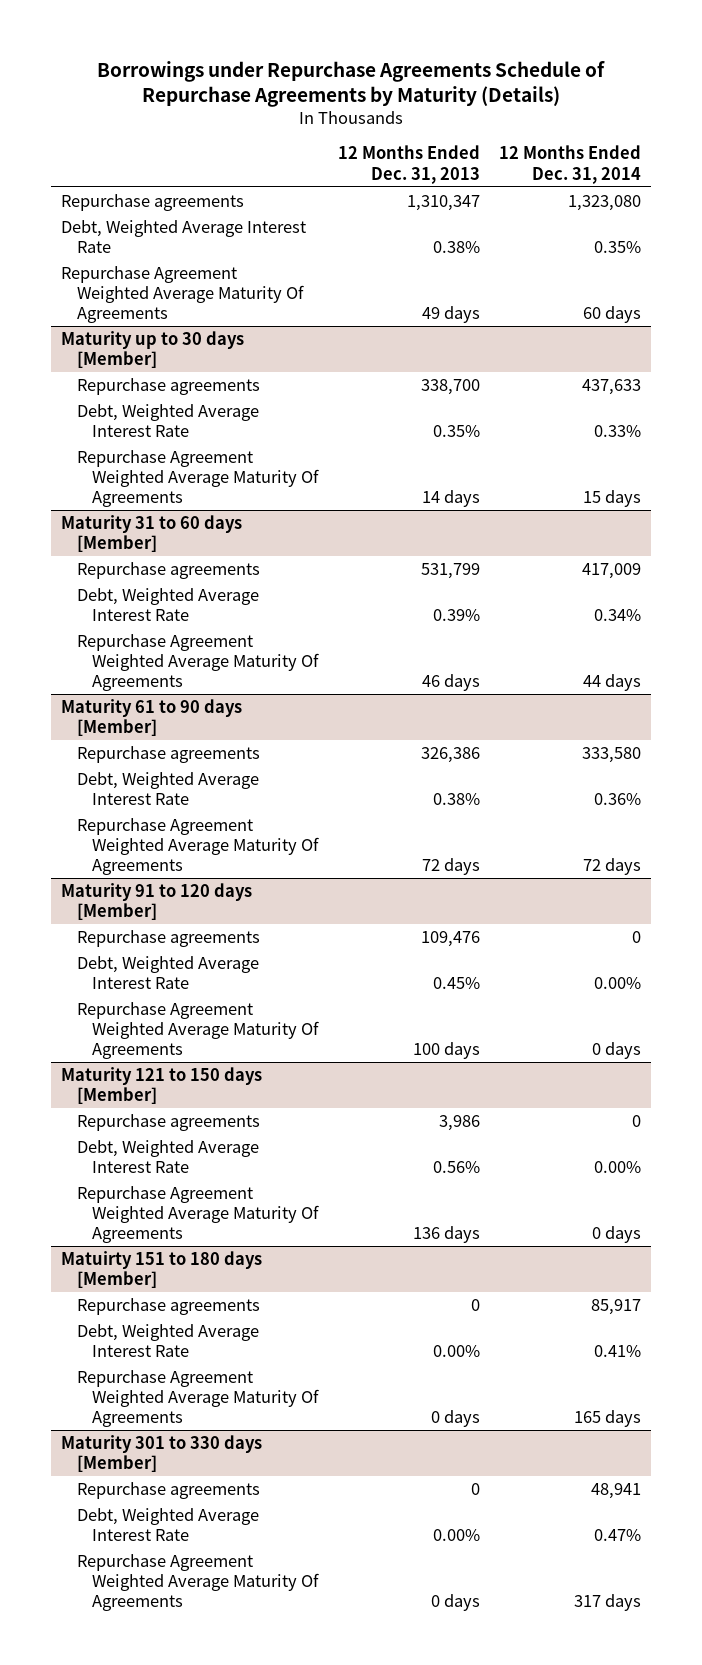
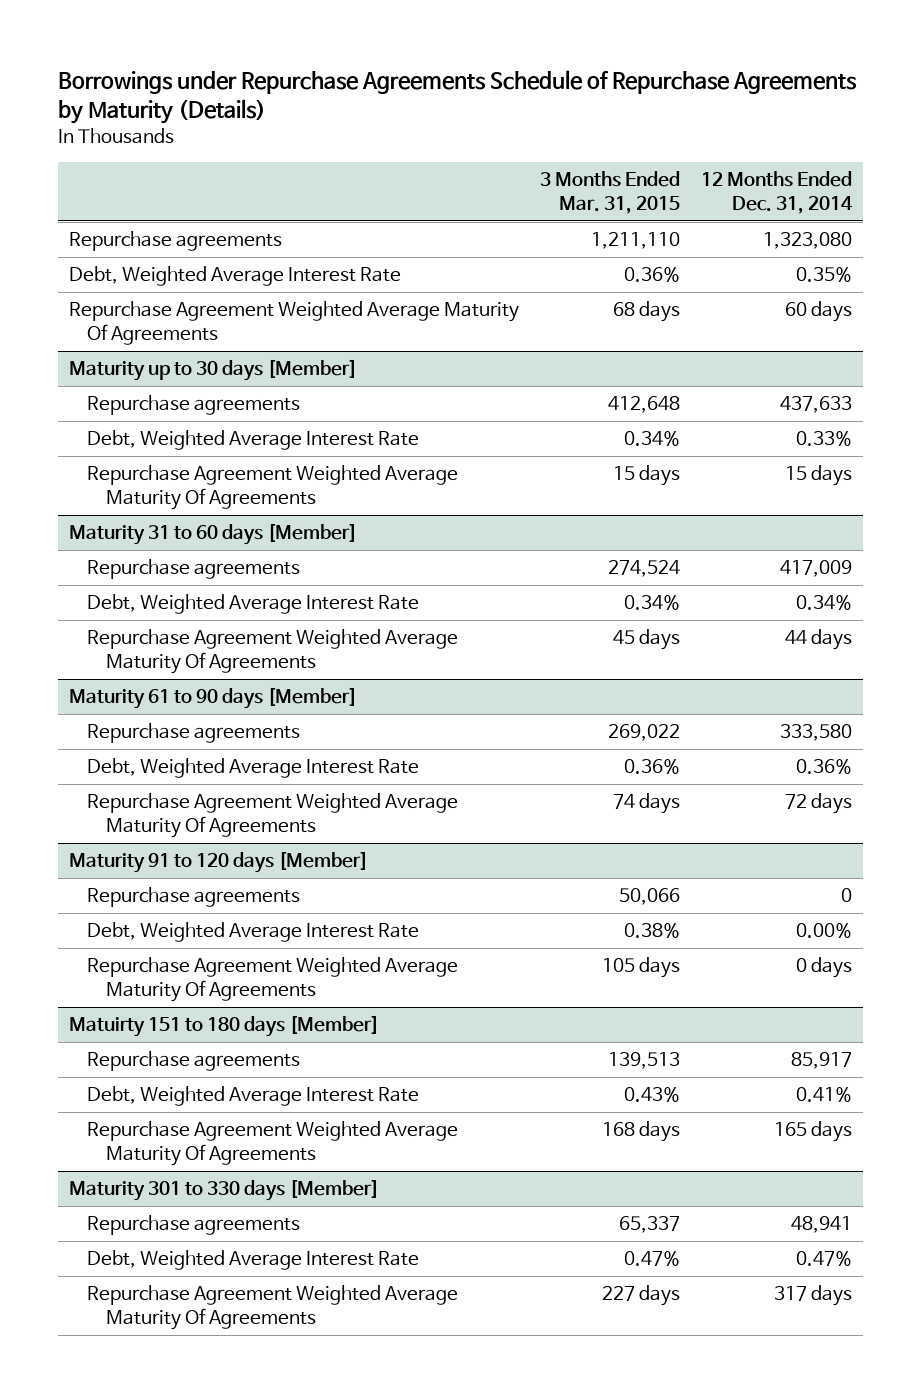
[337,145,480,184] 12 Months Ended Dec. 31, 2013 -> none
none -> [540,171,681,215] 3 Months Ended Mar. 31, 2015
[61,1066,263,1105] Maturity 121 to 150 days [Member] -> none
[76,1113,260,1131] Repurchase agreements -> none
[76,1139,259,1174] Debt, Weighted Average Interest Rate -> none
[76,1185,320,1244] Repurchase Agreement Weighted Average Maturity Of Agreements -> none

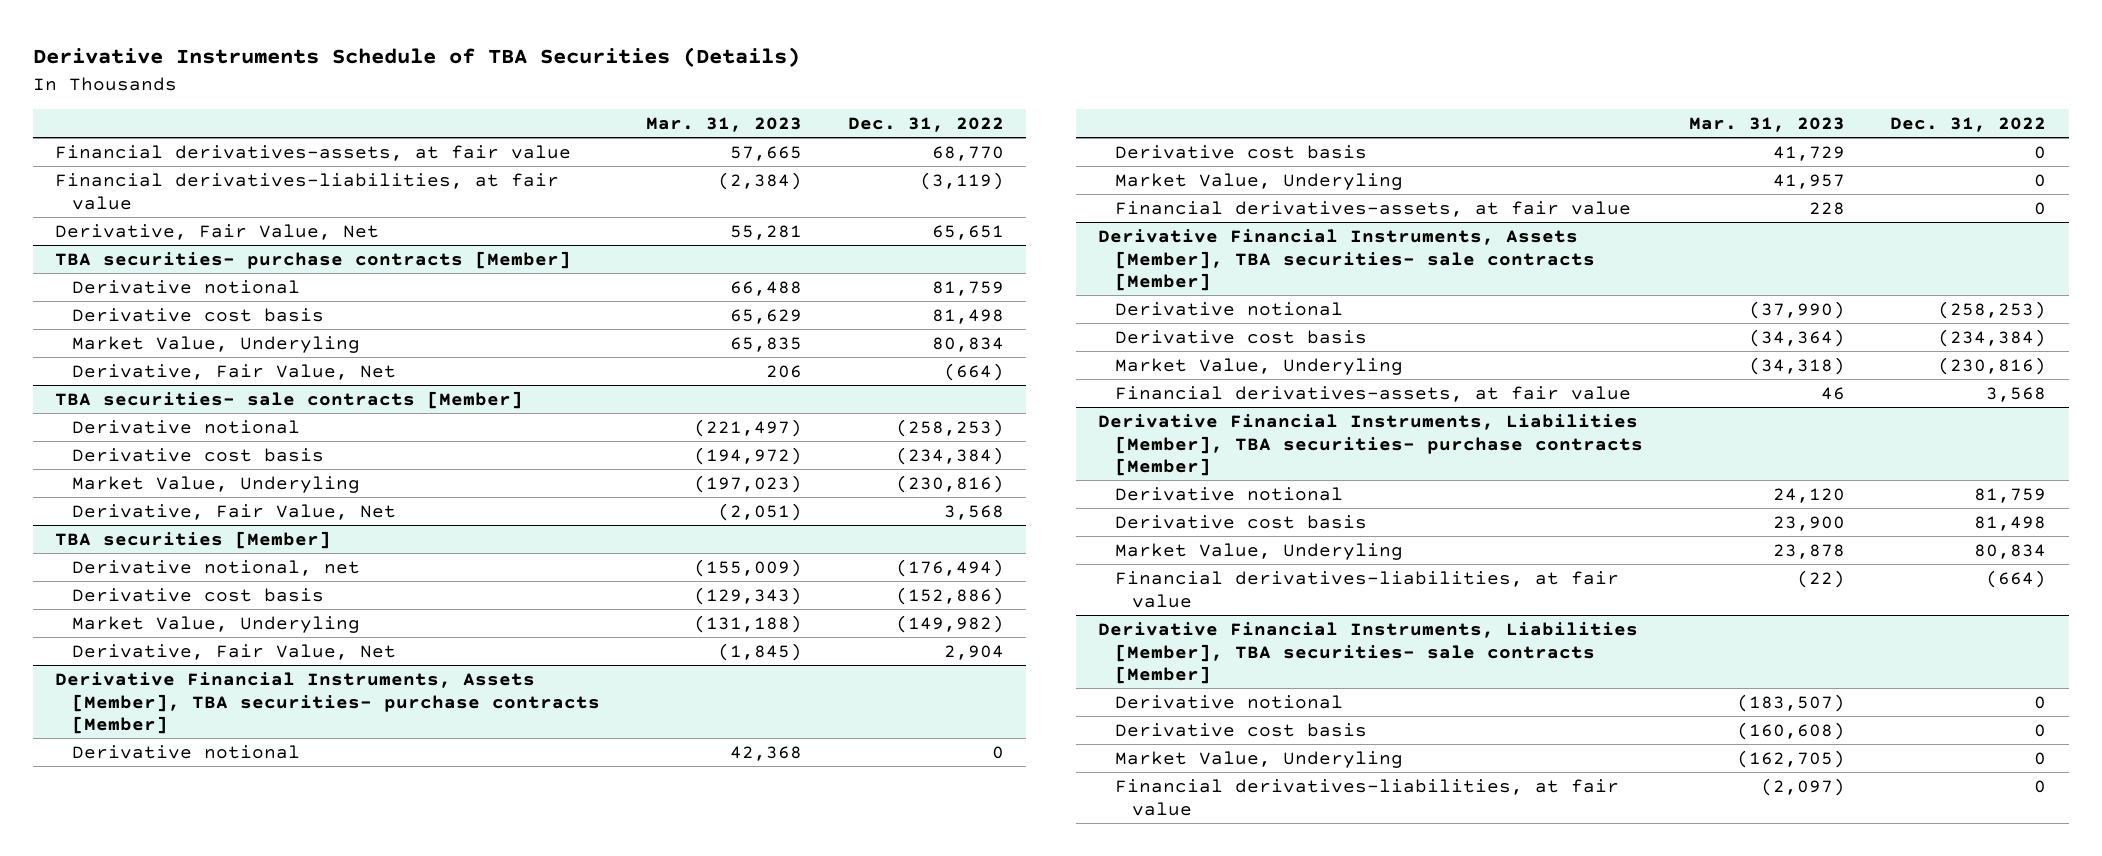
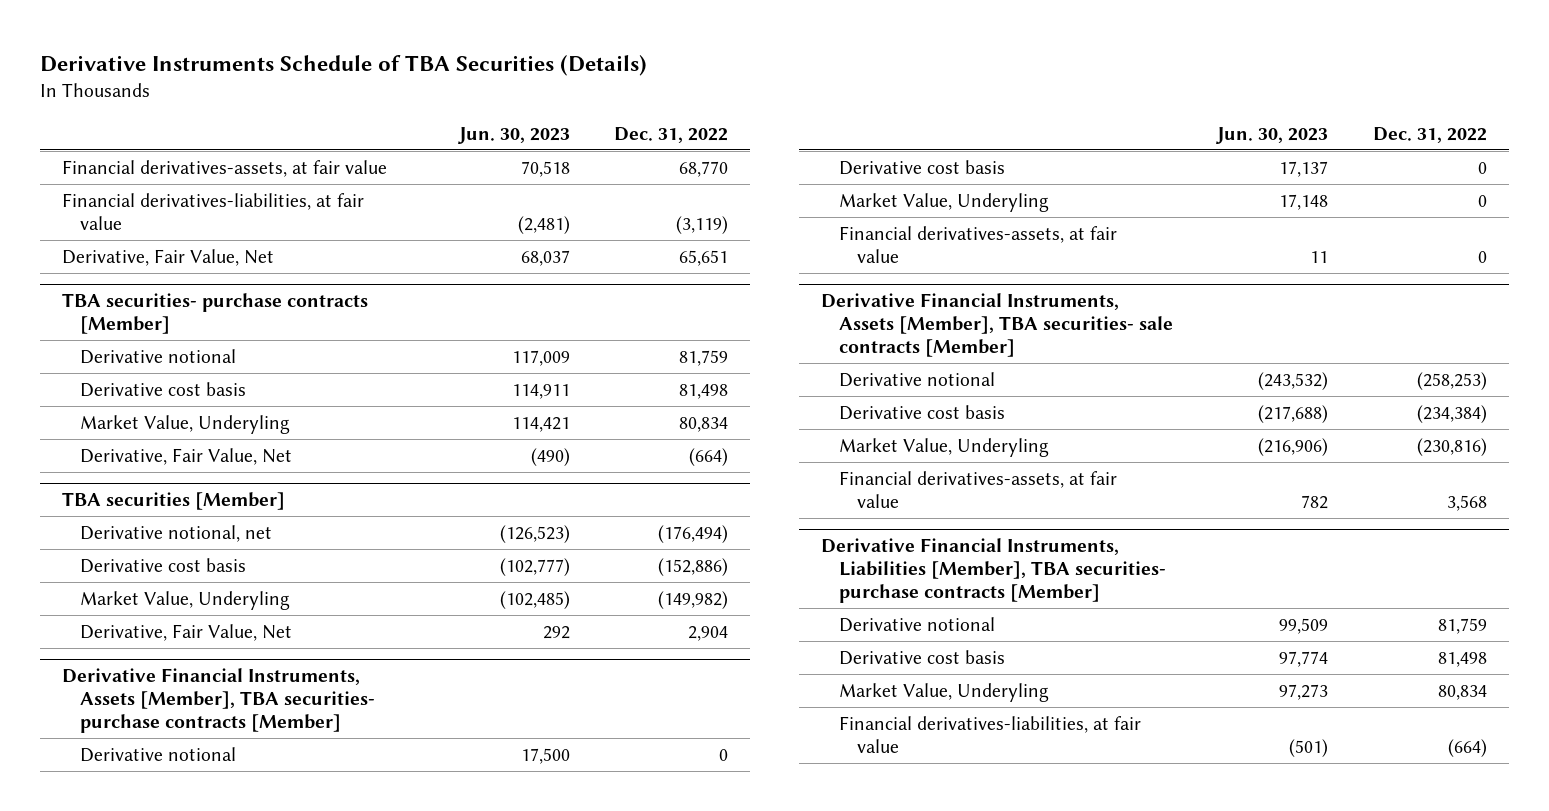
[645,117,802,133] Mar. 31, 2023 -> none
none -> [457,126,570,144] Jun. 30, 2023
[55,390,524,409] TBA securities- sale contracts [Member] -> none
[72,419,301,434] Derivative notional -> none
[72,447,325,462] Derivative cost basis -> none
[72,475,361,493] Market Value, Underyling -> none
[72,503,397,520] Derivative, Fair Value, Net -> none
[1098,621,1639,685] Derivative Financial Instruments, Liabilities [Member], TBA securities- sale contracts [Member] -> none
[1115,694,1344,709] Derivative notional -> none
[1115,722,1368,737] Derivative cost basis -> none
[1115,750,1404,768] Market Value, Underyling -> none
[1115,778,1620,816] Financial derivatives-liabilities, at fair value -> none

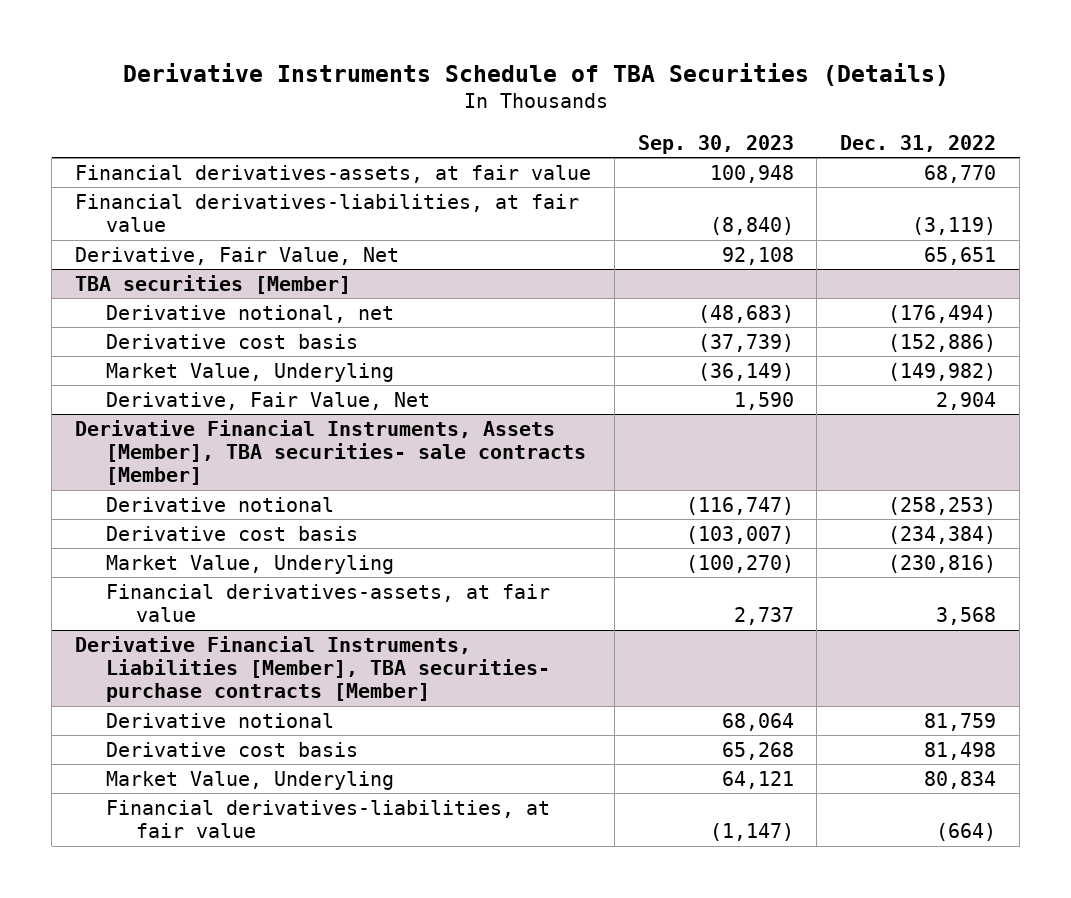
[457,126,570,144] Jun. 30, 2023 -> none
none -> [637,134,794,154] Sep. 30, 2023
[62,293,369,335] TBA securities- purchase contracts [Member] -> none
[80,348,237,364] Derivative notional -> none
[80,381,247,397] Derivative cost basis -> none
[80,414,291,434] Market Value, Underyling -> none
[80,447,293,465] Derivative, Fair Value, Net -> none
[62,668,376,734] Derivative Financial Instruments, Assets [Member], TBA securities- purchase contracts [Member] -> none
[80,746,237,762] Derivative notional -> none
[839,159,1006,175] Derivative cost basis -> none
[839,192,1050,212] Market Value, Underyling -> none
[839,225,1118,263] Financial derivatives-assets, at fair value -> none

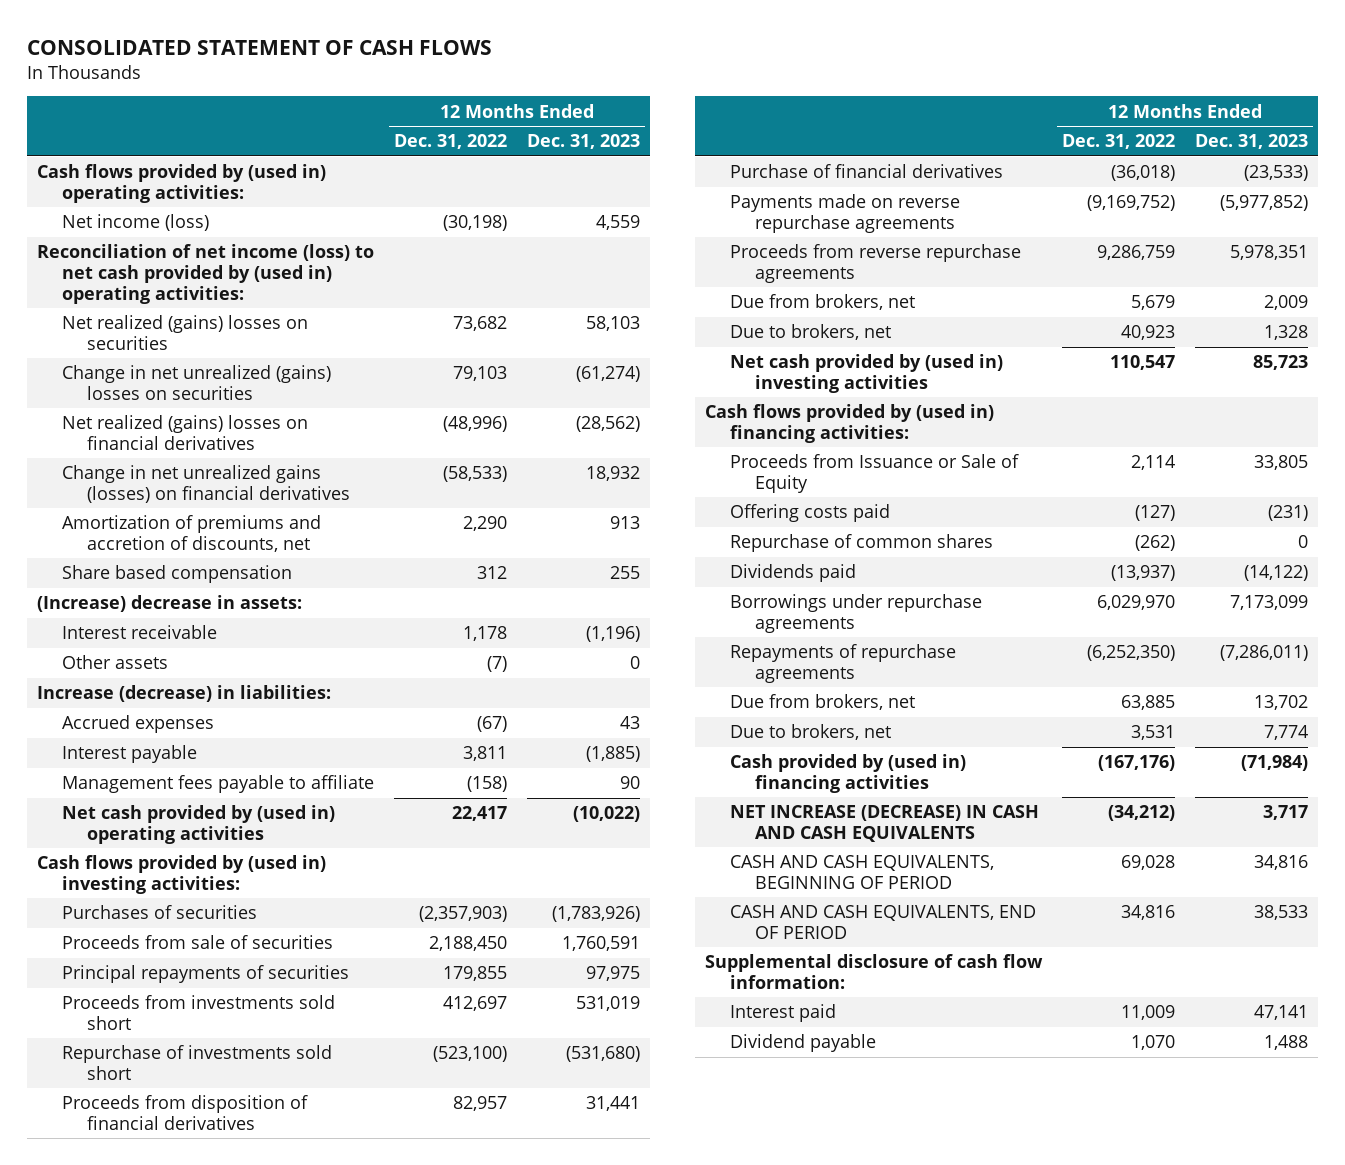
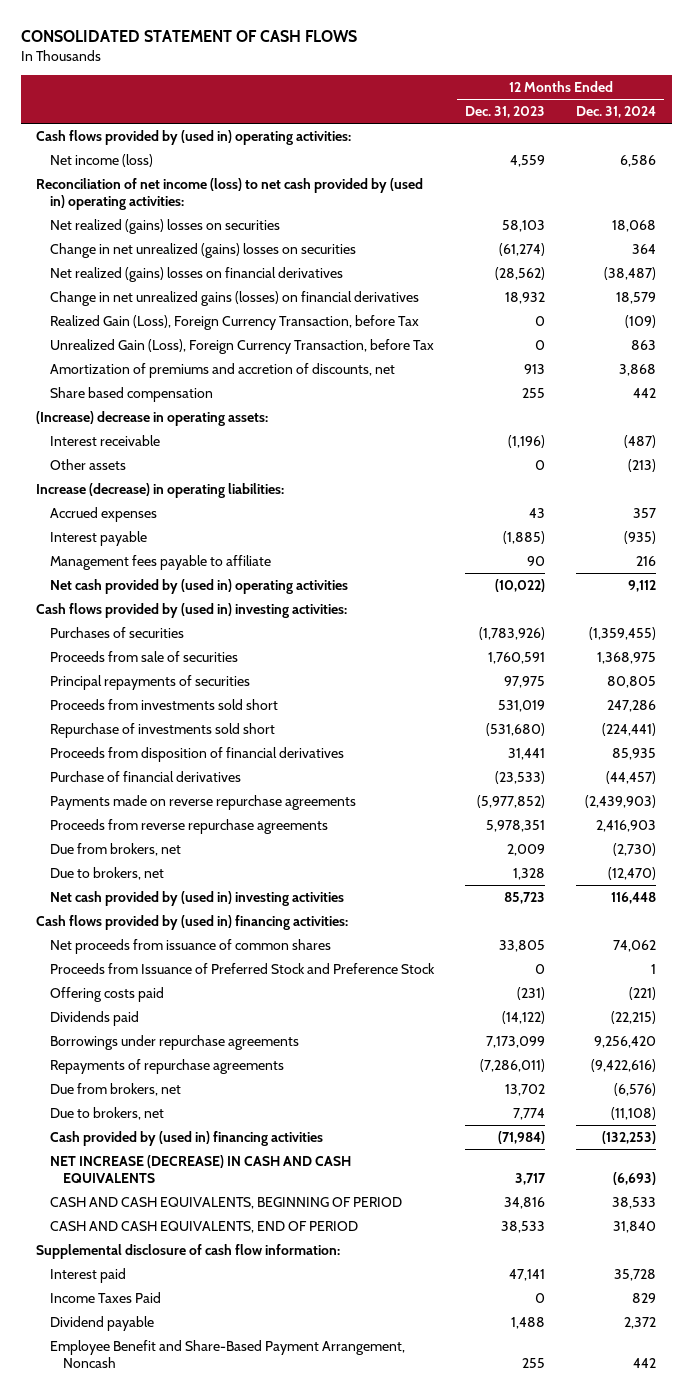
[394,134,508,150] Dec. 31, 2022 -> none
none -> [576,106,657,119] Dec. 31, 2024
none -> [49,314,419,330] Realized Gain (Loss), Foreign Currency Transaction, before Tax
none -> [49,338,434,354] Unrealized Gain (Loss), Foreign Currency Transaction, before Tax
[37,595,303,613] (Increase) decrease in assets: -> [36,410,269,426] (Increase) decrease in operating assets:
[37,685,332,703] Increase (decrease) in liabilities: -> [36,482,285,498] Increase (decrease) in operating liabilities:
[729,454,1019,493] Proceeds from Issuance or Sale of Equity -> [49,938,331,954] Net proceeds from issuance of common shares
none -> [49,962,435,974] Proceeds from Issuance of Preferred Stock and Preference Stock
[729,534,993,553] Repurchase of common shares -> none
none -> [49,1291,161,1303] Income Taxes Paid
none -> [49,1339,405,1368] Employee Benefit and Share-Based Payment Arrangement, Noncash

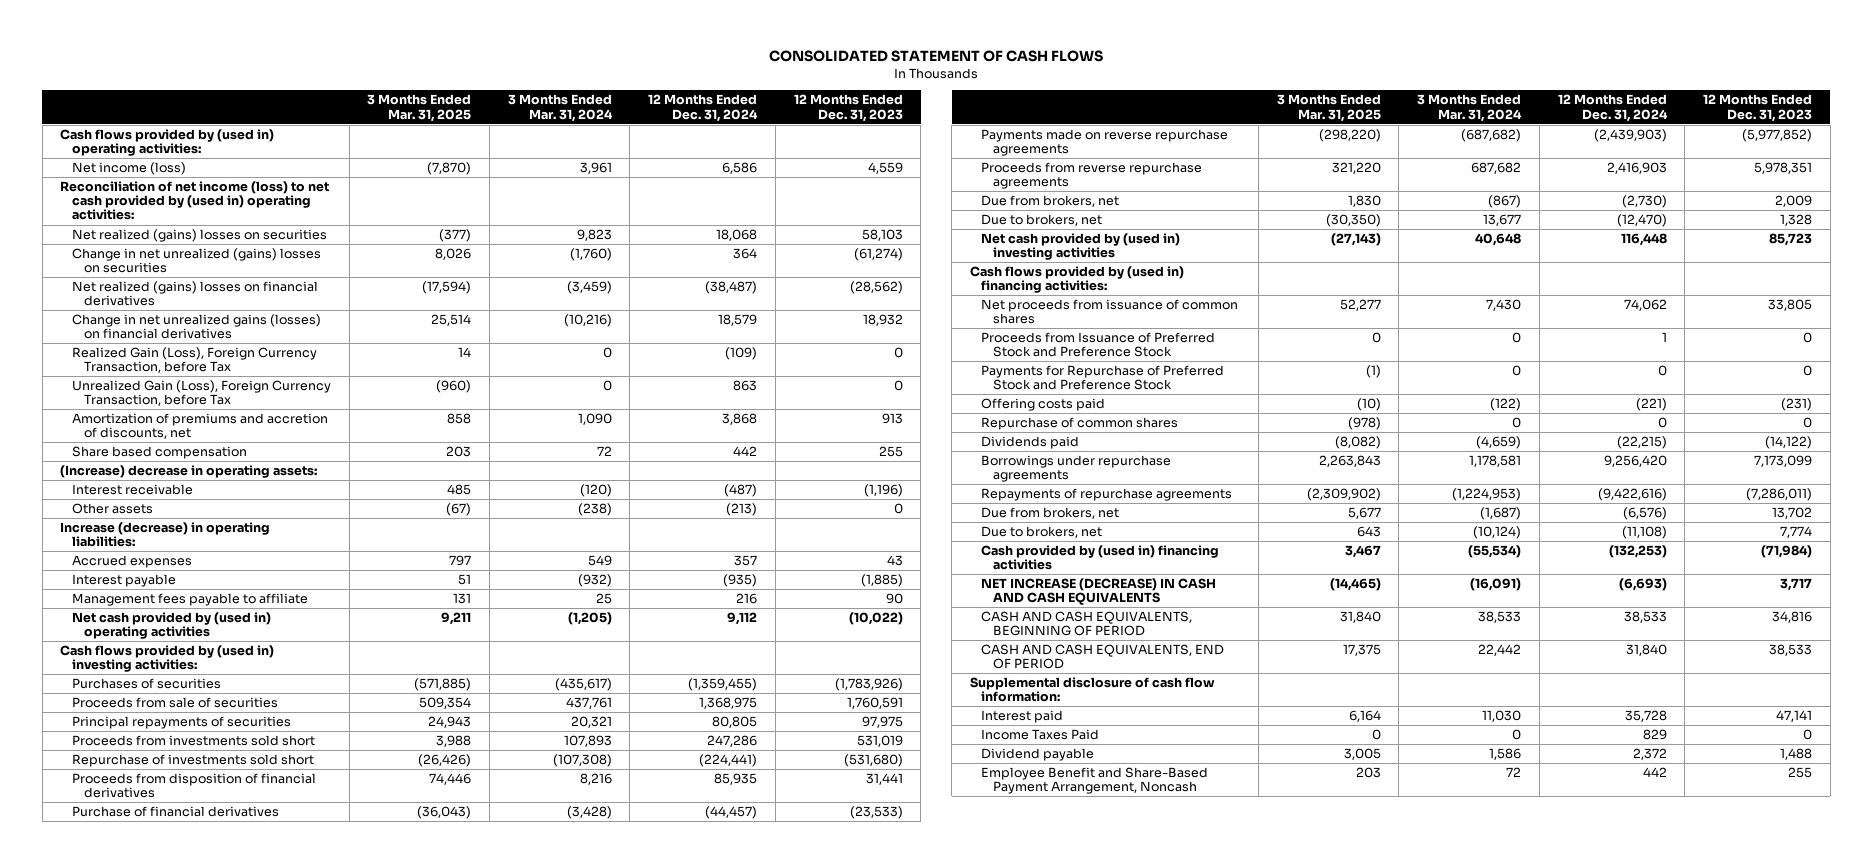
none -> [367,94,472,122] 3 Months Ended Mar. 31, 2025
none -> [507,94,613,122] 3 Months Ended Mar. 31, 2024
none -> [981,365,1225,391] Payments for Repurchase of Preferred Stock and Preference Stock
none -> [981,417,1179,431] Repurchase of common shares

